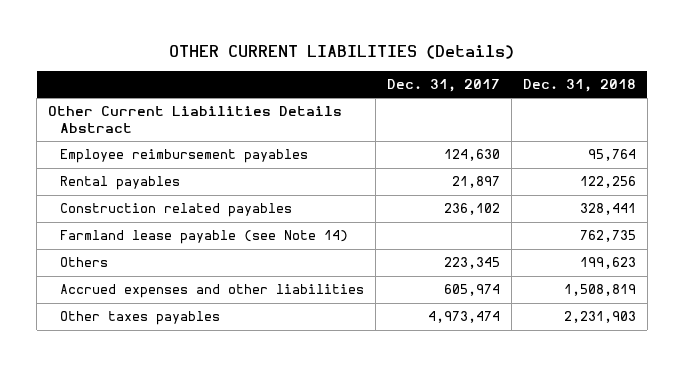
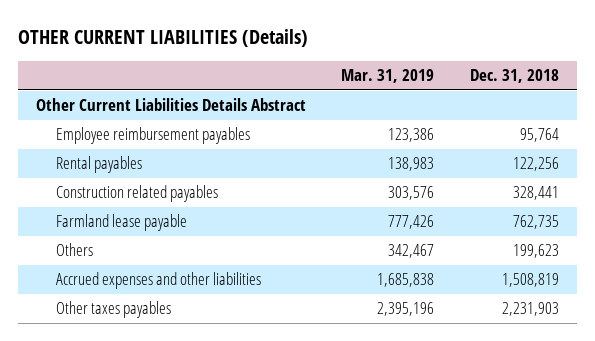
[386,78,500,92] Dec. 31, 2017 -> none
none -> [341,69,435,84] Mar. 31, 2019
[60,230,349,245] Farmland lease payable (see Note 14) -> [56,214,188,232] Farmland lease payable

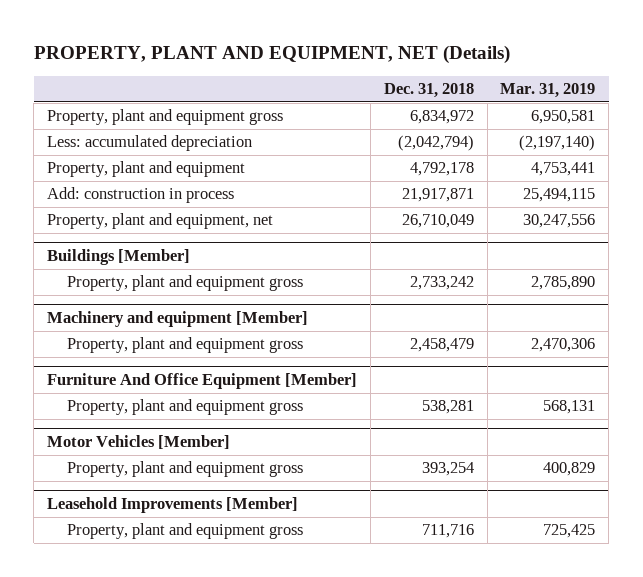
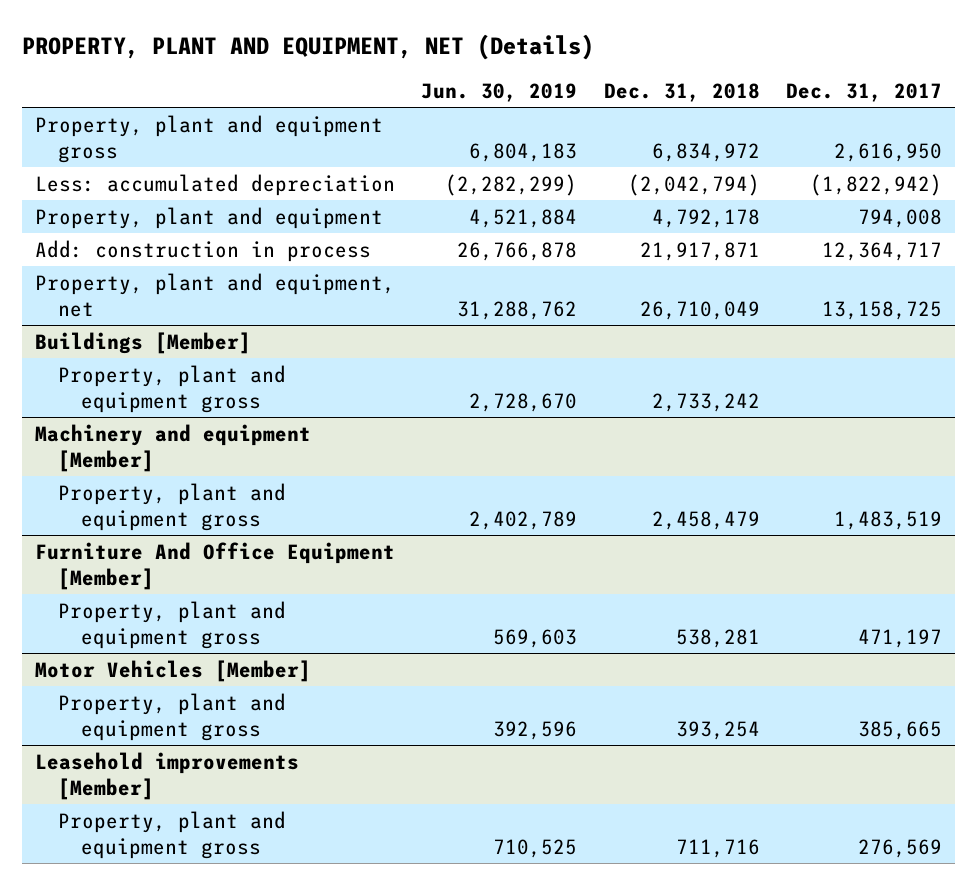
[500,83,596,99] Mar. 31, 2019 -> none
none -> [421,83,578,103] Jun. 30, 2019
none -> [785,83,942,103] Dec. 31, 2017
[47,497,299,514] Leasehold Improvements [Member] -> [35,751,300,800] Leasehold improvements [Member]

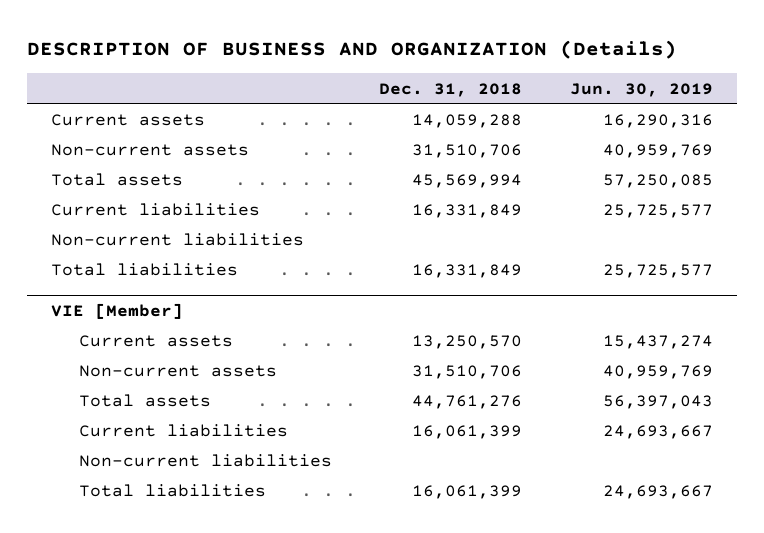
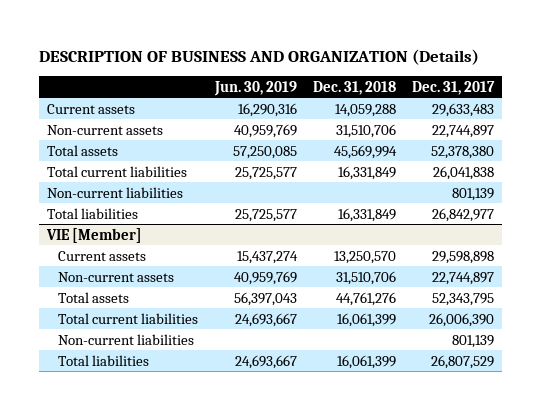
none -> [412,80,496,95] Dec. 31, 2017
[50,203,260,217] Current liabilities -> [47,165,188,177] Total current liabilities
[79,424,289,438] Current liabilities -> [58,312,199,324] Total current liabilities

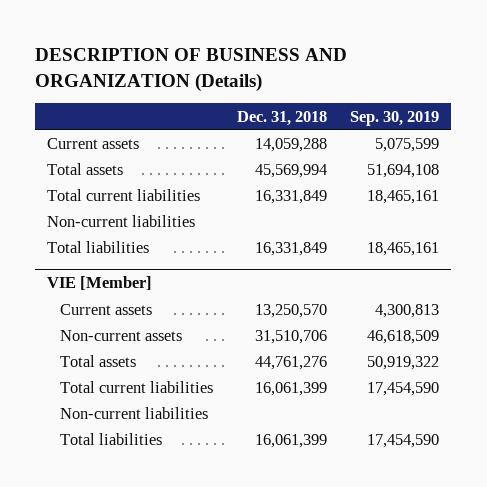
[213,80,297,96] Jun. 30, 2019 -> none
[412,80,496,95] Dec. 31, 2017 -> none
none -> [350,110,440,126] Sep. 30, 2019
[47,124,164,135] Non-current assets -> none

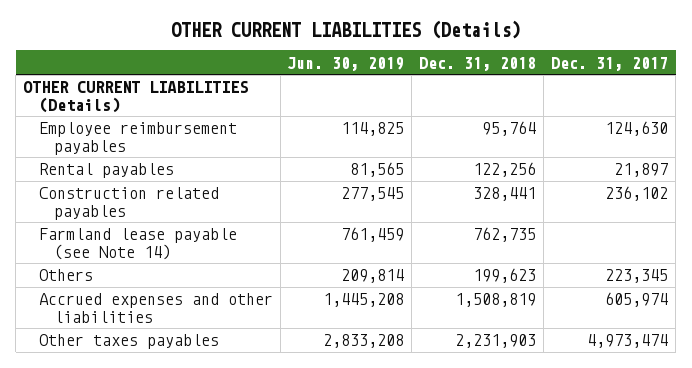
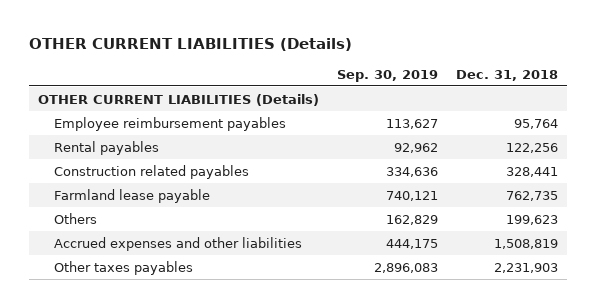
[287,56,405,71] Jun. 30, 2019 -> none
[551,56,669,71] Dec. 31, 2017 -> none
none -> [336,69,438,82] Sep. 30, 2019
[38,228,237,260] Farmland lease payable (see Note 14) -> [54,188,211,203] Farmland lease payable

